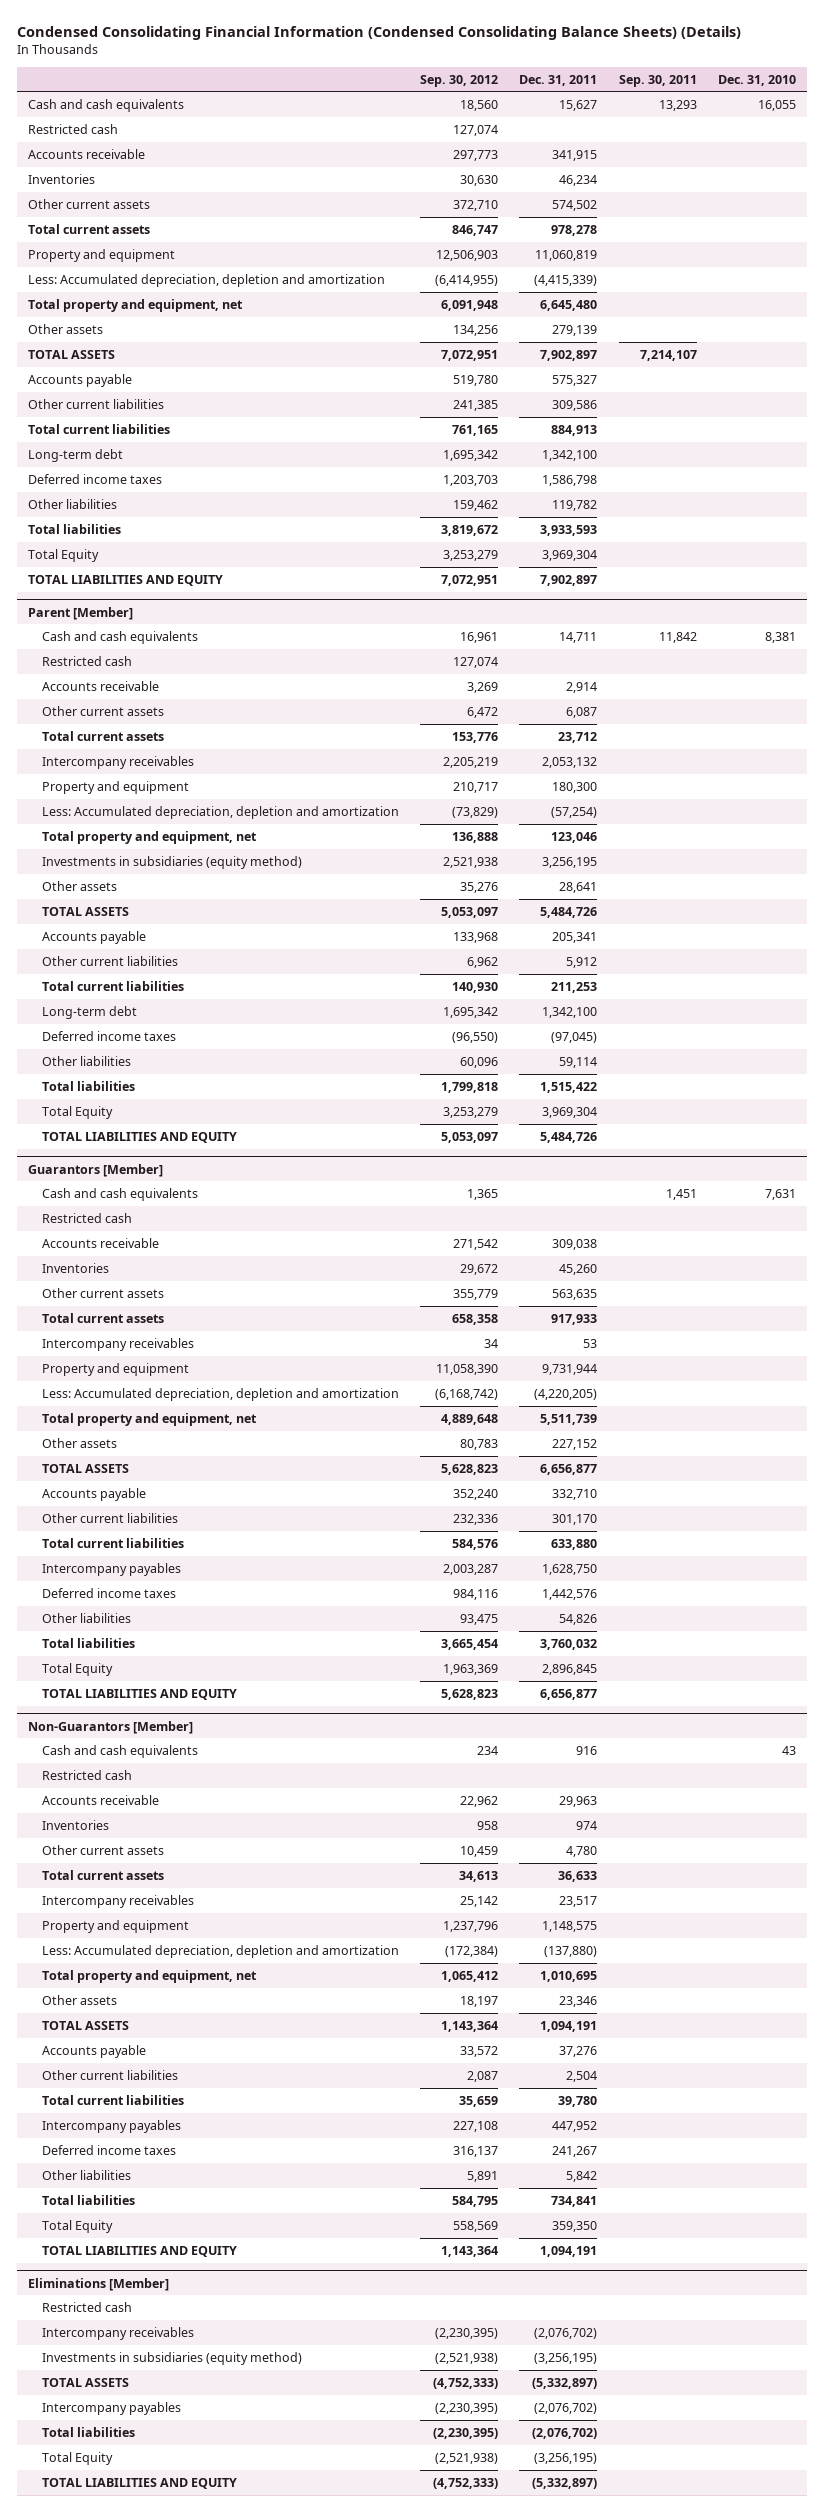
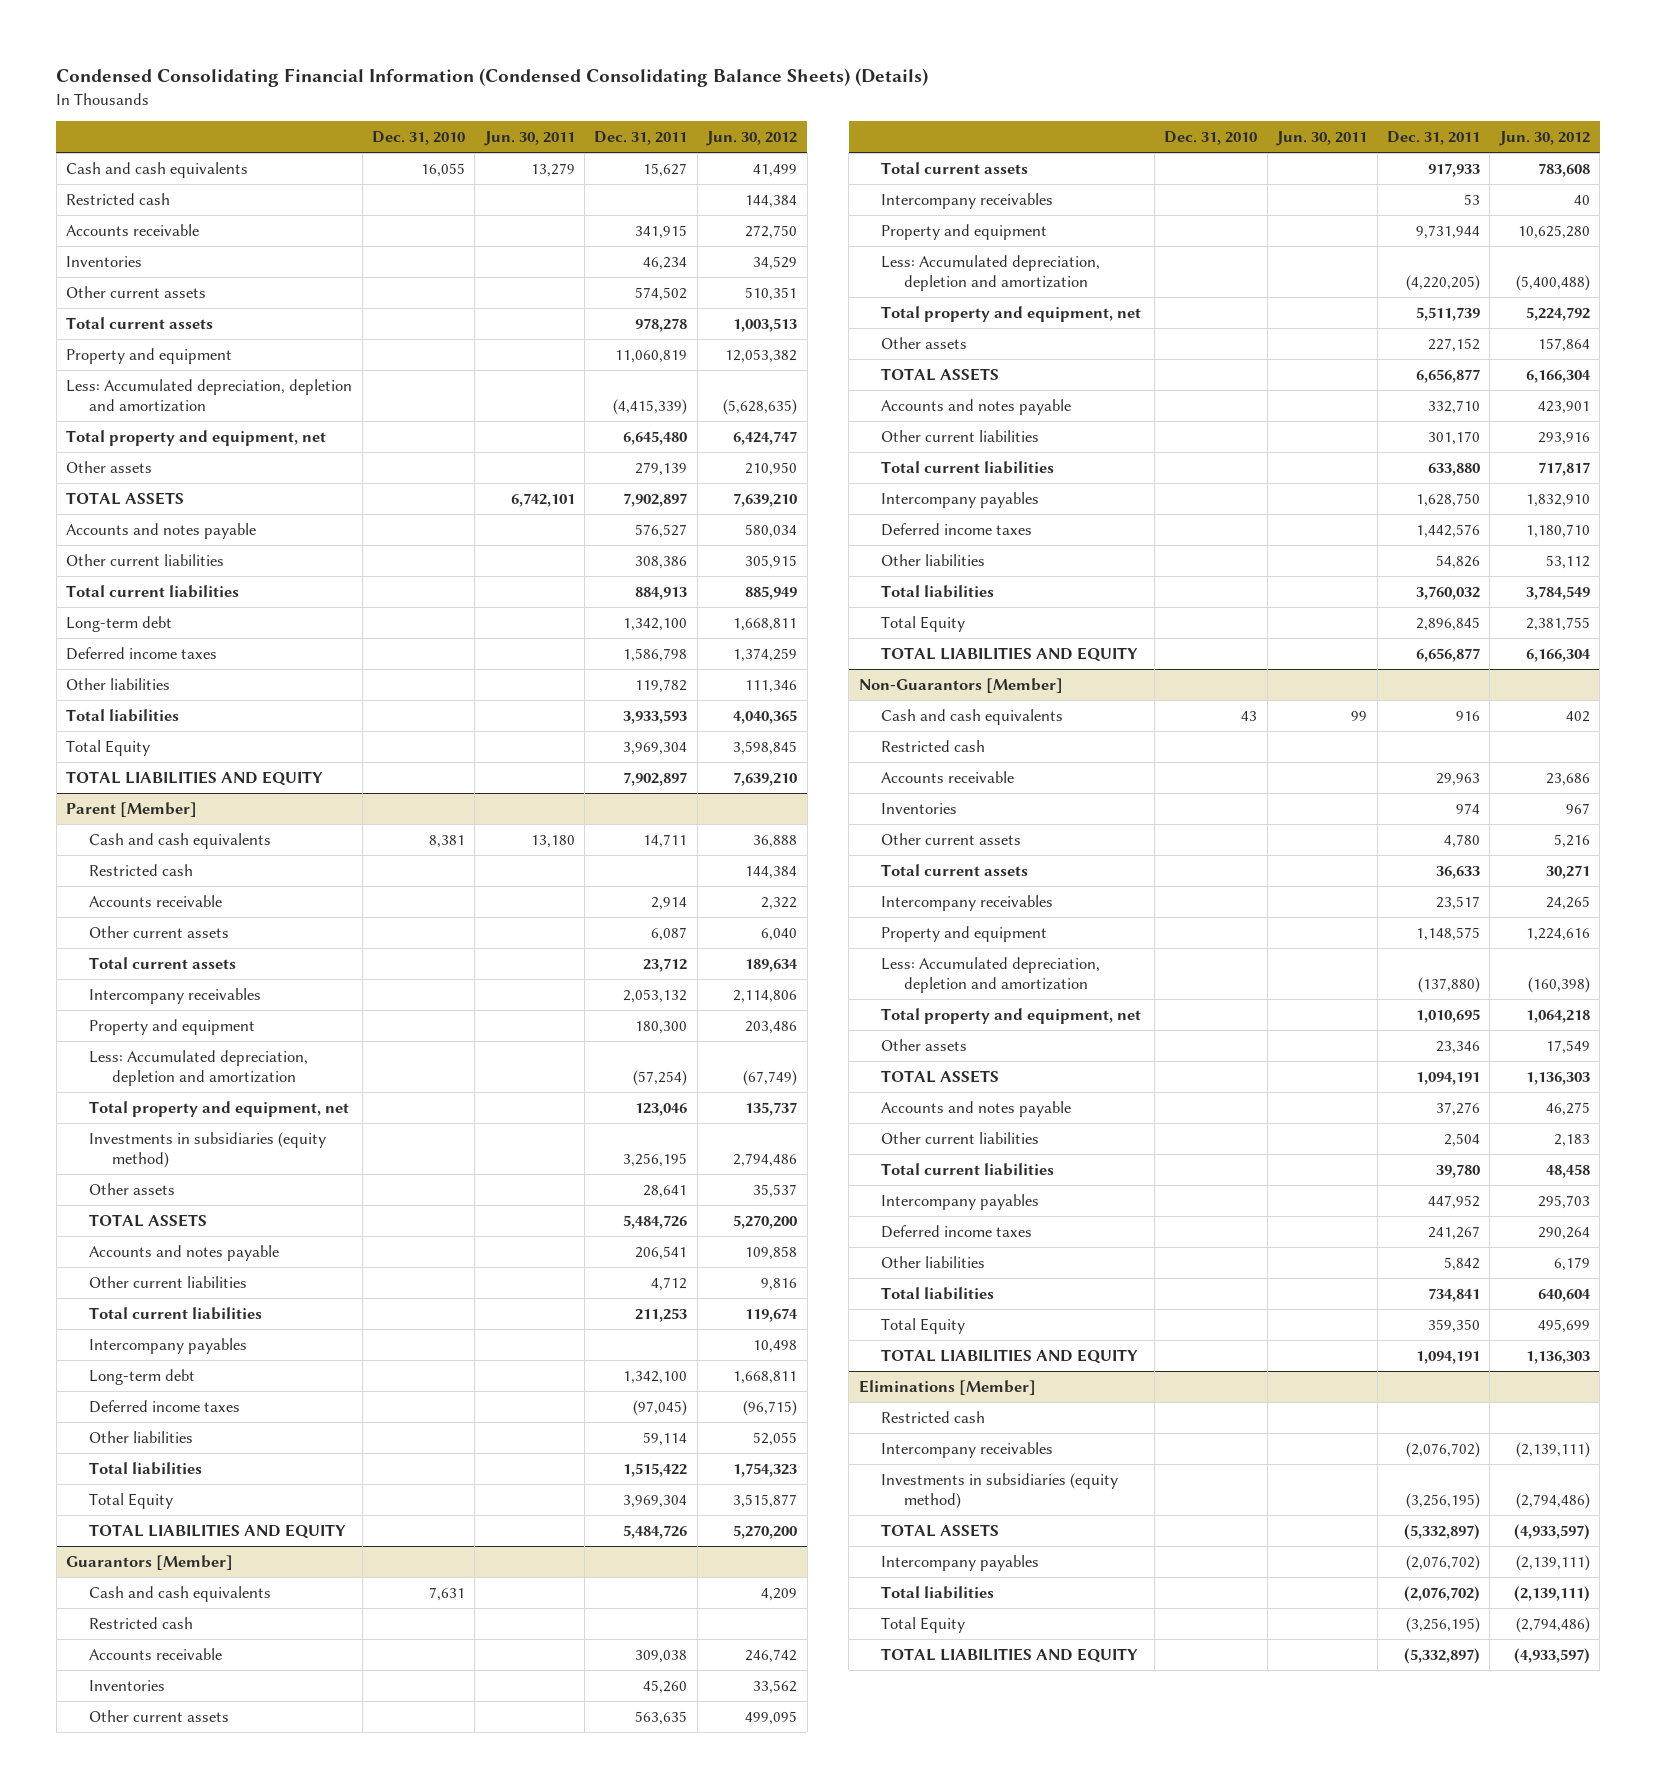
[420,74,499,87] Sep. 30, 2012 -> none
[618,74,697,87] Sep. 30, 2011 -> none
none -> [483,131,575,147] Jun. 30, 2011
none -> [706,131,798,147] Jun. 30, 2012
[27,373,132,387] Accounts payable -> [66,522,257,539] Accounts and notes payable
[552,374,598,386] 575,327 -> [635,523,688,538] 576,527
[552,399,598,411] 309,586 -> [635,555,688,569] 308,386
[41,930,146,944] Accounts payable -> [88,1244,279,1261] Accounts and notes payable
[552,931,598,943] 205,341 -> [635,1245,688,1260] 206,541
[566,956,598,968] 5,912 -> [651,1276,688,1291] 4,712
none -> [88,1337,247,1354] Intercompany payables
[41,1487,146,1501] Accounts payable -> [881,398,1072,415] Accounts and notes payable
[41,2044,146,2058] Accounts payable -> [881,1100,1072,1117] Accounts and notes payable

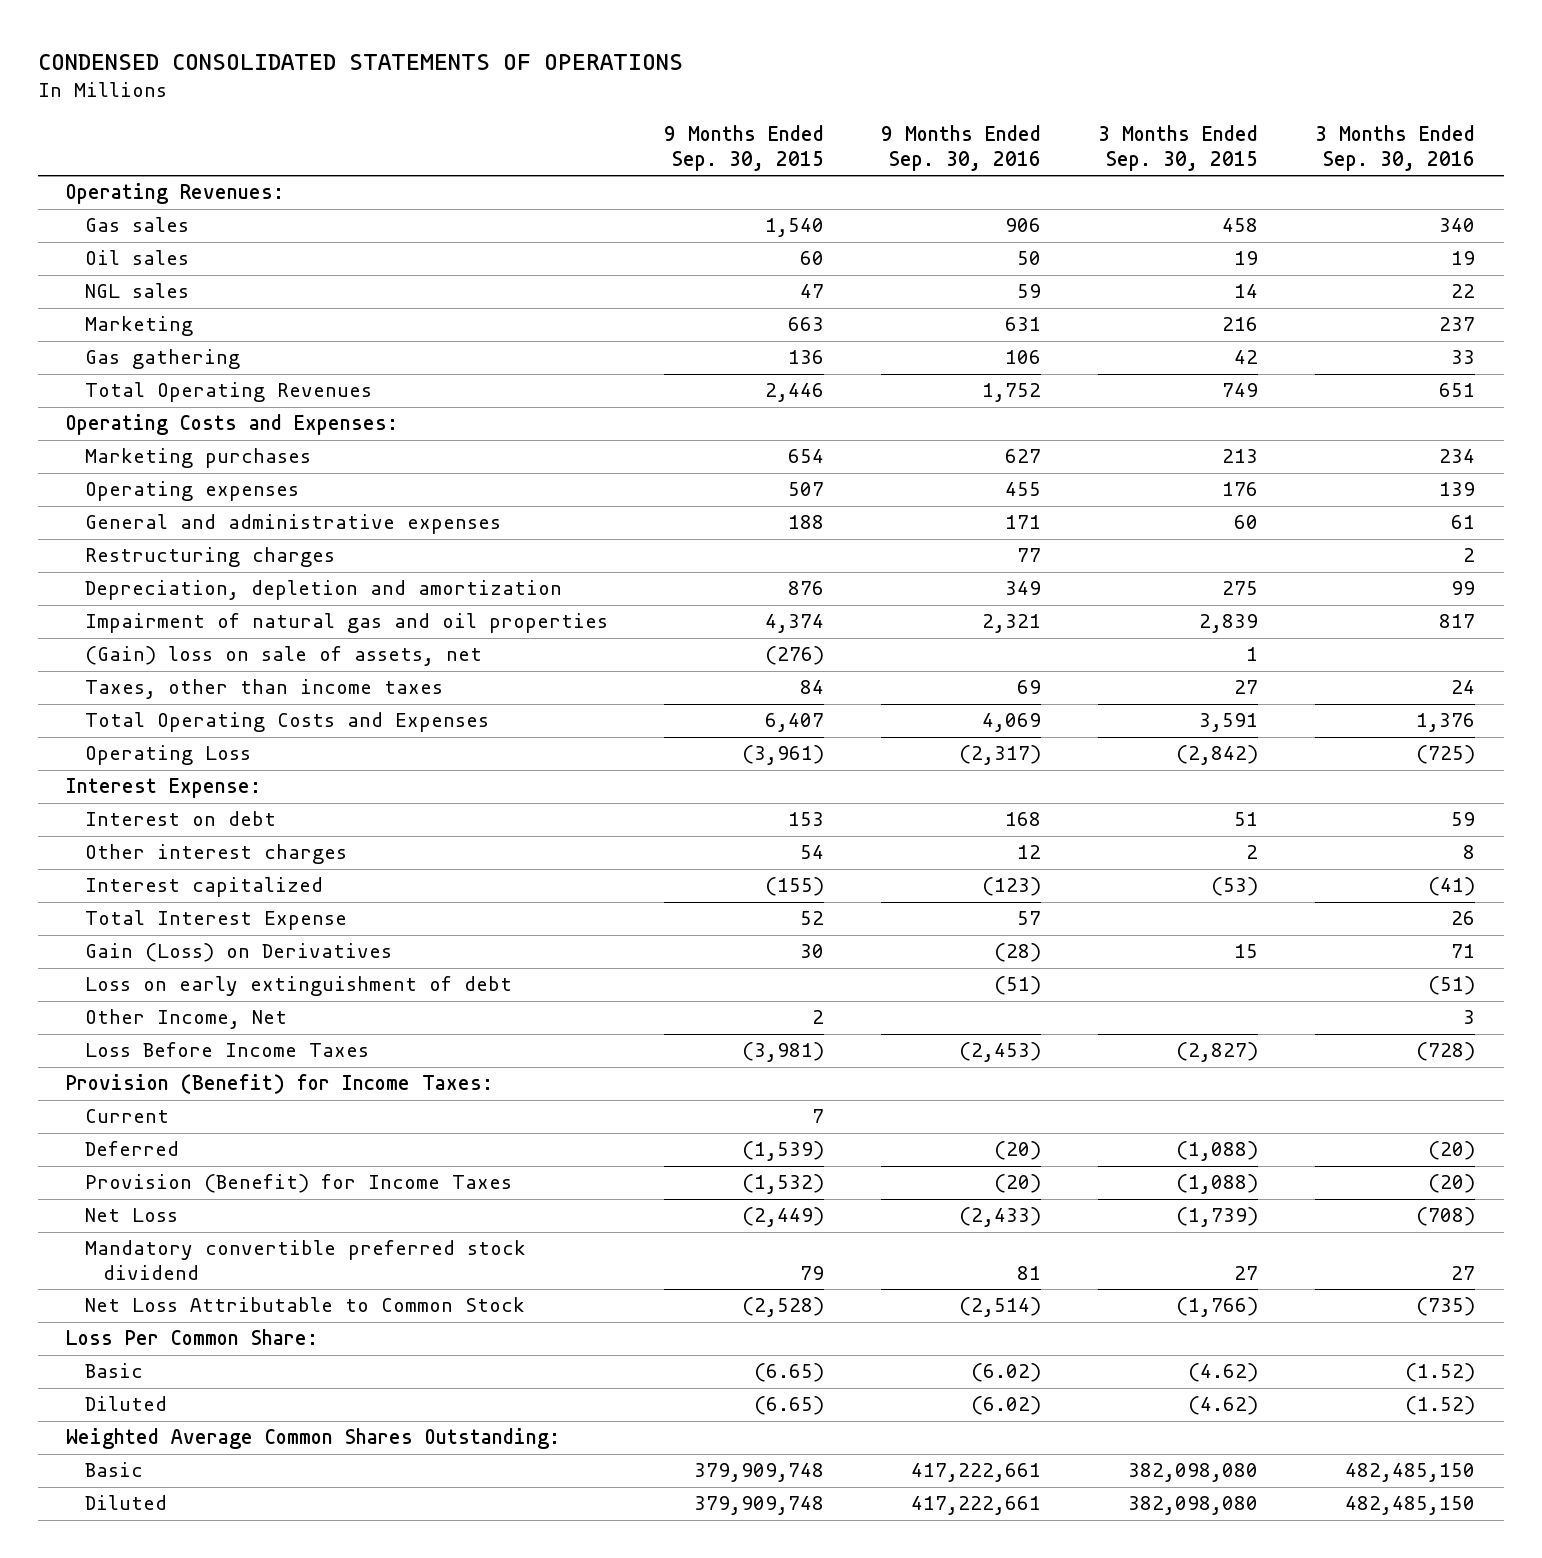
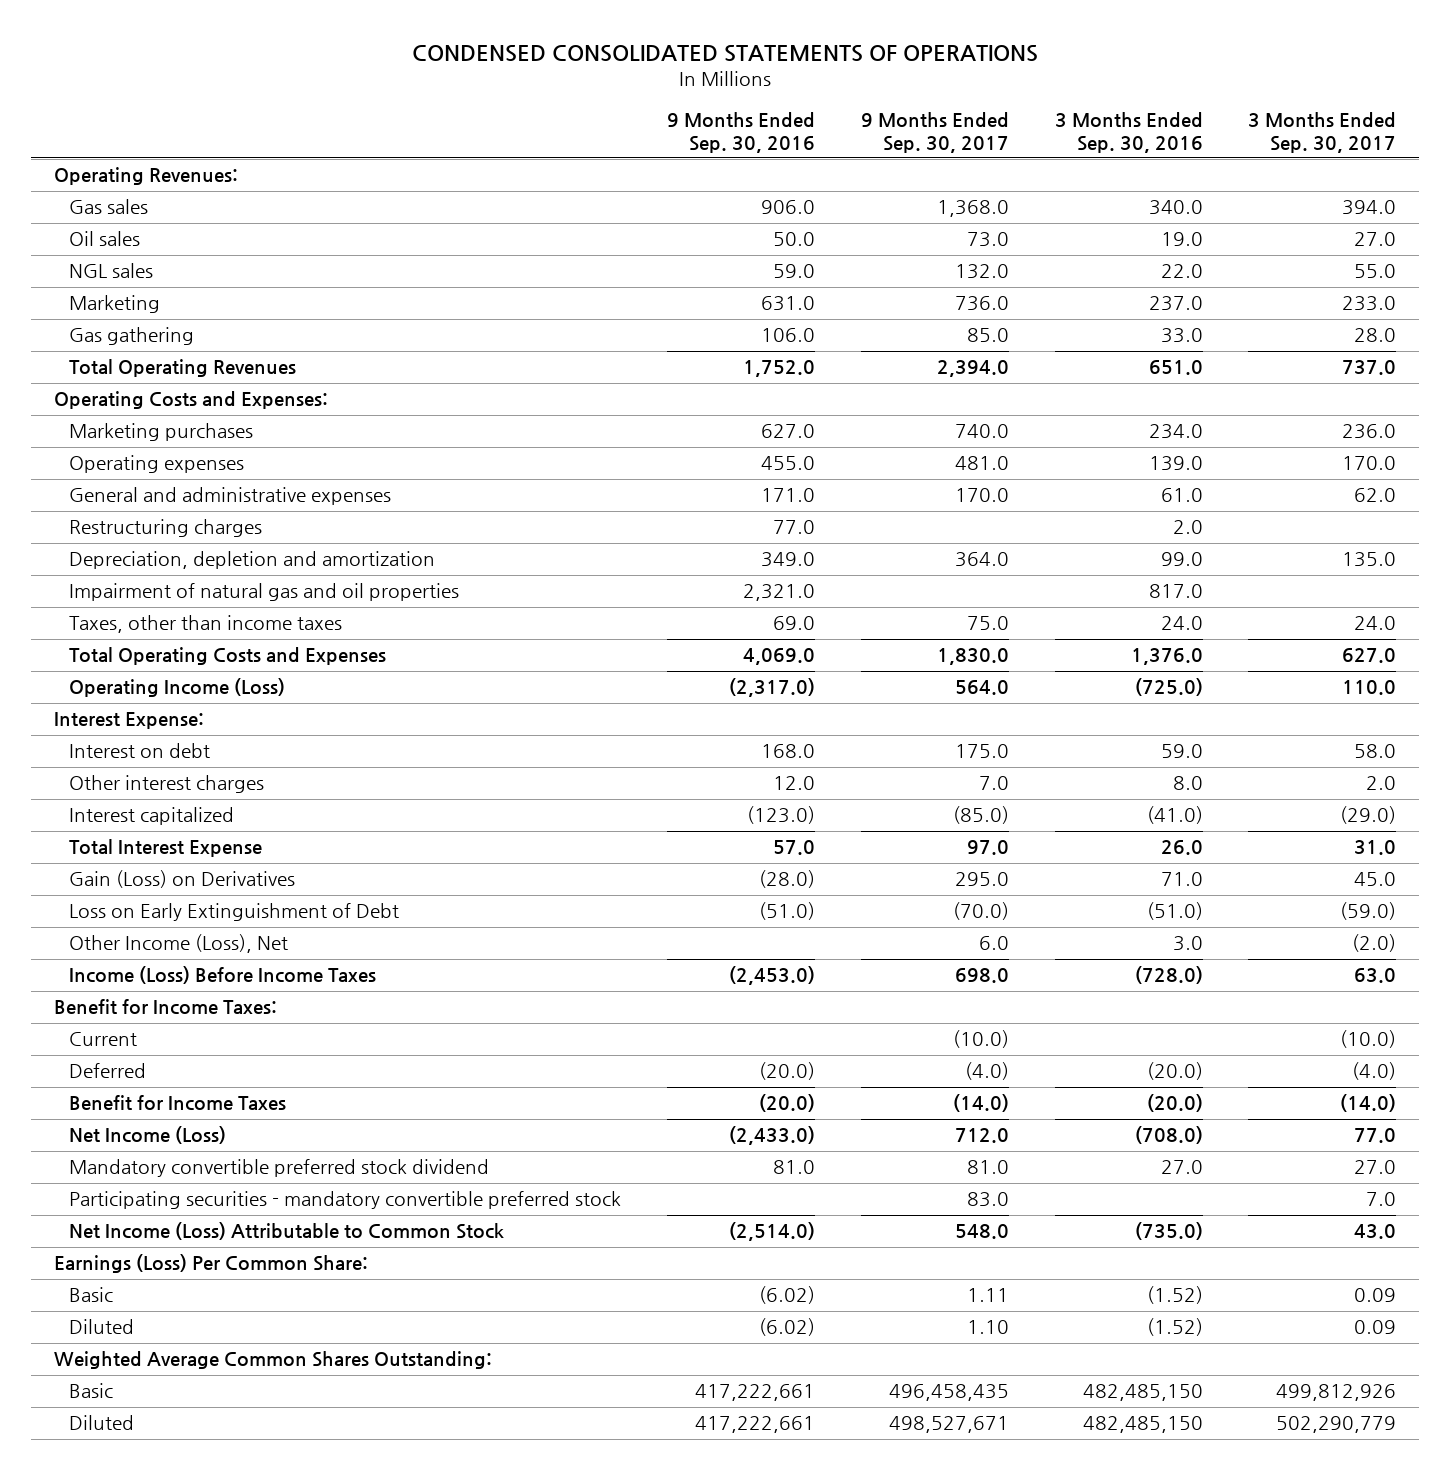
[664,124,825,171] 9 Months Ended Sep. 30, 2015 -> none
[1098,124,1259,171] 3 Months Ended Sep. 30, 2015 -> none
none -> [860,112,1009,153] 9 Months Ended Sep. 30, 2017
none -> [1248,112,1397,153] 3 Months Ended Sep. 30, 2017
[1005,218,1042,233] 906 -> [761,200,816,215] 906.0
[1439,218,1476,233] 340 -> [1148,200,1203,216] 340.0
[1017,251,1042,266] 50 -> [773,232,816,247] 50.0
[1451,251,1476,266] 19 -> [1160,232,1203,247] 19.0
[1017,284,1042,299] 59 -> [773,264,816,279] 59.0
[1451,284,1476,299] 22 -> [1160,264,1203,279] 22.0
[1005,317,1042,332] 631 -> [761,296,816,312] 631.0
[1439,317,1476,332] 237 -> [1148,296,1203,312] 237.0
[1005,350,1042,365] 106 -> [761,328,816,343] 106.0
[1451,350,1476,365] 33 -> [1160,328,1203,344] 33.0
[982,383,1042,403] 1,752 -> [743,360,816,378] 1,752.0
[1439,383,1476,398] 651 -> [1148,360,1203,376] 651.0
[84,646,482,667] (Gain) loss on sale of assets, net -> none
[1005,449,1042,464] 627 -> [761,424,816,439] 627.0
[1439,449,1476,464] 234 -> [1148,424,1203,440] 234.0
[1005,482,1042,497] 455 -> [761,456,816,471] 455.0
[1439,482,1476,497] 139 -> [1148,456,1203,472] 139.0
[1005,515,1042,530] 171 -> [761,488,816,503] 171.0
[1451,515,1476,530] 61 -> [1160,488,1203,503] 61.0
[1017,548,1042,563] 77 -> [773,520,816,535] 77.0
[1463,548,1476,563] 2 -> [1172,520,1203,535] 2.0
[1005,581,1042,596] 349 -> [761,552,816,568] 349.0
[1451,581,1476,596] 99 -> [1160,552,1203,567] 99.0
[982,614,1042,634] 2,321 -> [743,584,816,602] 2,321.0
[1439,614,1476,629] 817 -> [1148,584,1203,599] 817.0
[1017,680,1042,695] 69 -> [773,616,816,631] 69.0
[1451,680,1476,695] 24 -> [1160,616,1203,631] 24.0
[982,713,1042,733] 4,069 -> [743,648,816,666] 4,069.0
[1416,713,1476,733] 1,376 -> [1130,648,1203,666] 1,376.0
[84,745,251,766] Operating Loss -> [69,678,286,698] Operating Income (Loss)
[959,745,1042,766] (2,317) -> [729,678,816,698] (2,317.0)
[1416,745,1476,765] (725) -> [1134,678,1203,697] (725.0)
[1005,812,1042,827] 168 -> [761,744,816,759] 168.0
[1451,812,1476,827] 59 -> [1160,744,1203,759] 59.0
[1017,845,1042,860] 12 -> [773,776,816,791] 12.0
[1463,845,1476,860] 8 -> [1172,776,1203,791] 8.0
[982,877,1042,897] (123) -> [747,806,816,825] (123.0)
[1428,877,1476,897] (41) -> [1146,806,1203,825] (41.0)
[1017,911,1042,926] 57 -> [773,840,816,856] 57.0
[1451,911,1476,926] 26 -> [1160,840,1203,856] 26.0
[994,943,1042,963] (28) -> [759,870,816,889] (28.0)
[1451,944,1476,959] 71 -> [1160,872,1203,887] 71.0
[84,976,512,997] Loss on early extinguishment of debt -> [69,903,400,922] Loss on Early Extinguishment of Debt
[994,976,1042,996] (51) -> [759,902,816,921] (51.0)
[1428,976,1476,996] (51) -> [1146,902,1203,921] (51.0)
[84,1009,287,1030] Other Income, Net -> [69,934,289,954] Other Income (Loss), Net
[1463,1010,1476,1025] 3 -> [1172,936,1203,952] 3.0
[84,1042,369,1058] Loss Before Income Taxes -> [69,966,377,985] Income (Loss) Before Income Taxes
[959,1042,1042,1063] (2,453) -> [729,966,816,986] (2,453.0)
[1416,1042,1476,1062] (728) -> [1134,966,1203,985] (728.0)
[66,1074,494,1095] Provision (Benefit) for Income Taxes: -> [53,999,277,1016] Benefit for Income Taxes:
[994,1141,1042,1161] (20) -> [759,1062,816,1081] (20.0)
[1428,1141,1476,1161] (20) -> [1146,1062,1203,1081] (20.0)
[84,1174,512,1194] Provision (Benefit) for Income Taxes -> [69,1095,287,1112] Benefit for Income Taxes
[994,1174,1042,1194] (20) -> [759,1094,816,1113] (20.0)
[1428,1174,1476,1194] (20) -> [1146,1094,1203,1113] (20.0)
[84,1208,178,1223] Net Loss -> [69,1126,227,1145] Net Income (Loss)
[959,1207,1042,1228] (2,433) -> [729,1126,816,1146] (2,433.0)
[1416,1207,1476,1227] (708) -> [1134,1126,1203,1145] (708.0)
[1017,1266,1042,1281] 81 -> [773,1160,816,1175] 81.0
[1451,1266,1476,1281] 27 -> [1160,1160,1203,1175] 27.0
none -> [69,1191,622,1210] Participating securities - mandatory convertible preferred stock
[84,1297,525,1313] Net Loss Attributable to Common Stock -> [69,1222,505,1241] Net Income (Loss) Attributable to Common Stock
[959,1297,1042,1318] (2,514) -> [729,1222,816,1242] (2,514.0)
[1416,1297,1476,1317] (735) -> [1134,1222,1203,1241] (735.0)
[66,1329,319,1346] Loss Per Common Share: -> [53,1254,368,1274] Earnings (Loss) Per Common Share:

